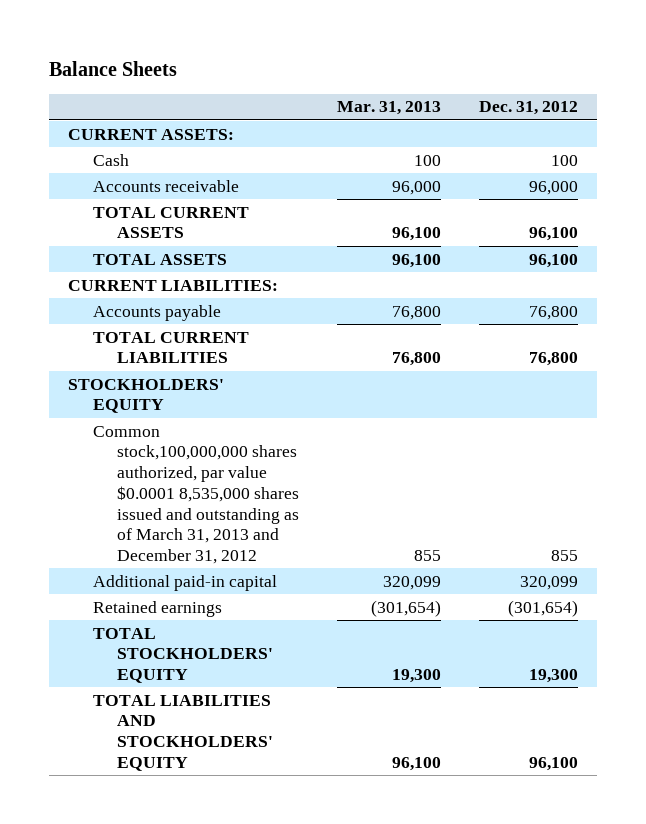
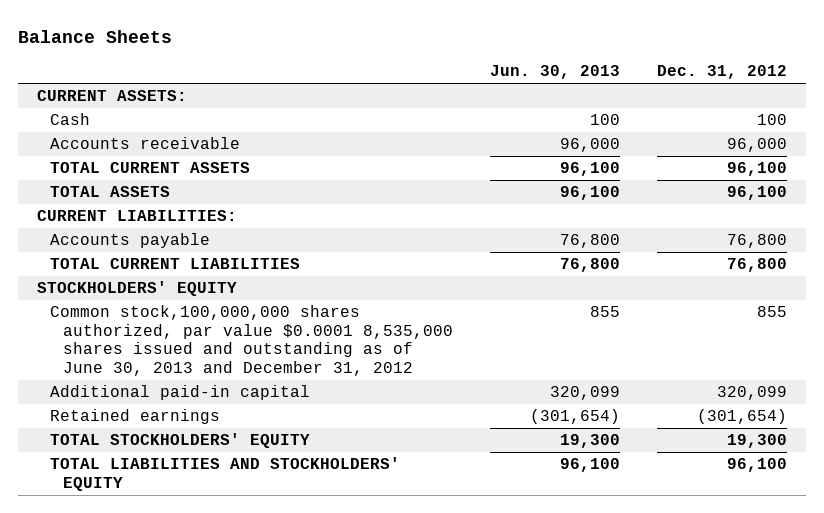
[337,101,442,116] Mar. 31, 2013 -> none
none -> [489,65,620,80] Jun. 30, 2013
[92,425,300,564] Common stock,100,000,000 shares authorized, par value $0.0001 8,535,000 shares issued and outstanding as of March 31, 2013 and December 31, 2012 -> [49,305,453,376] Common stock,100,000,000 shares authorized, par value $0.0001 8,535,000 shares issued and outstanding as of June 30, 2013 and December 31, 2012

